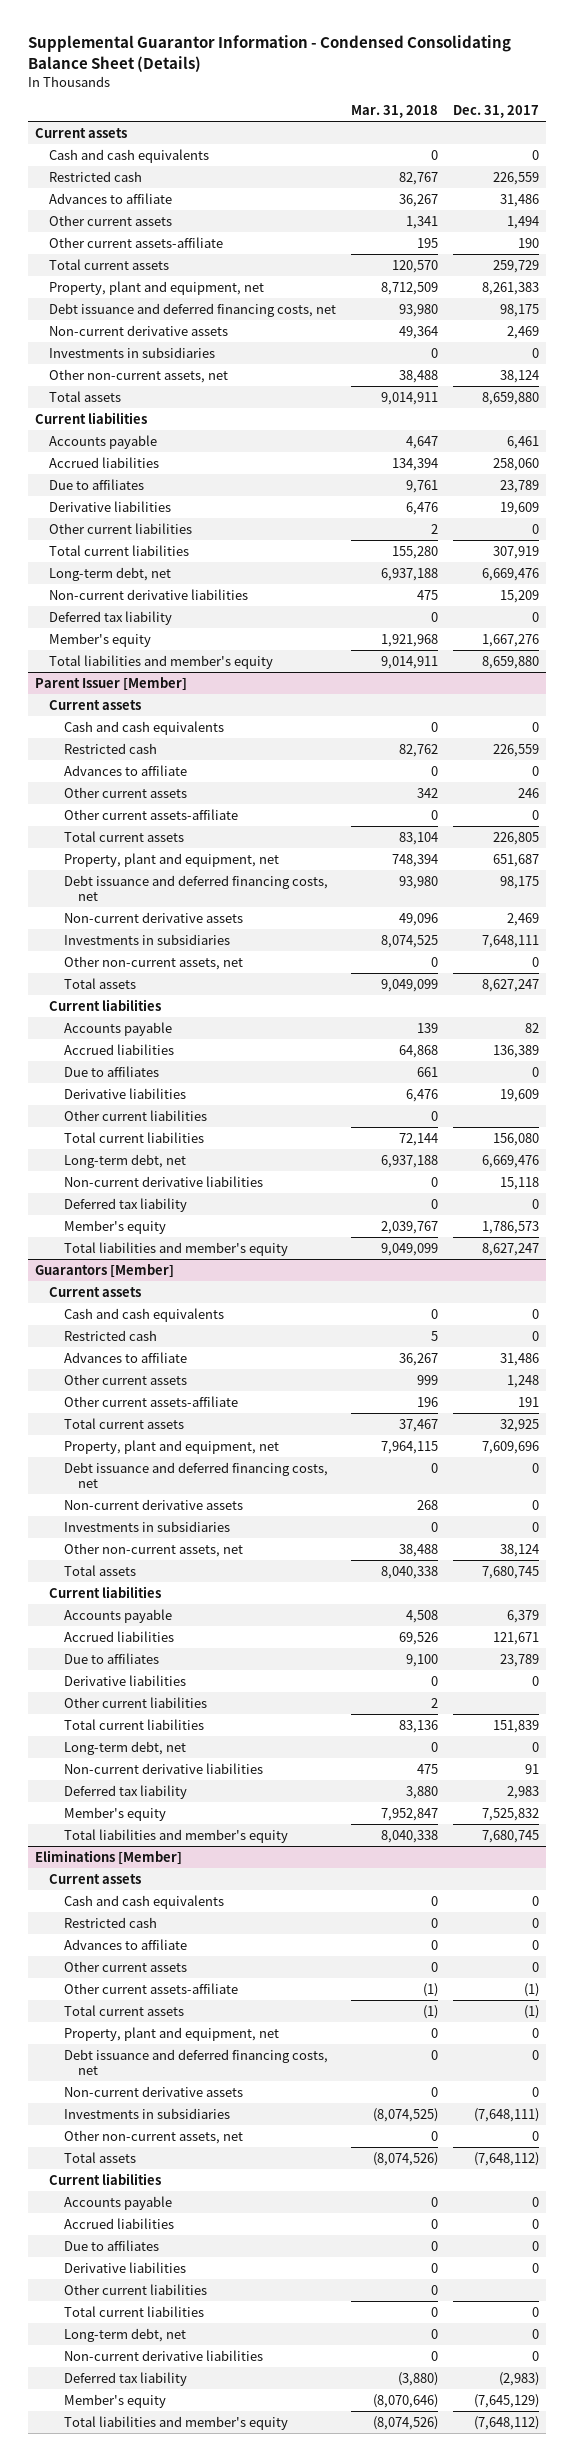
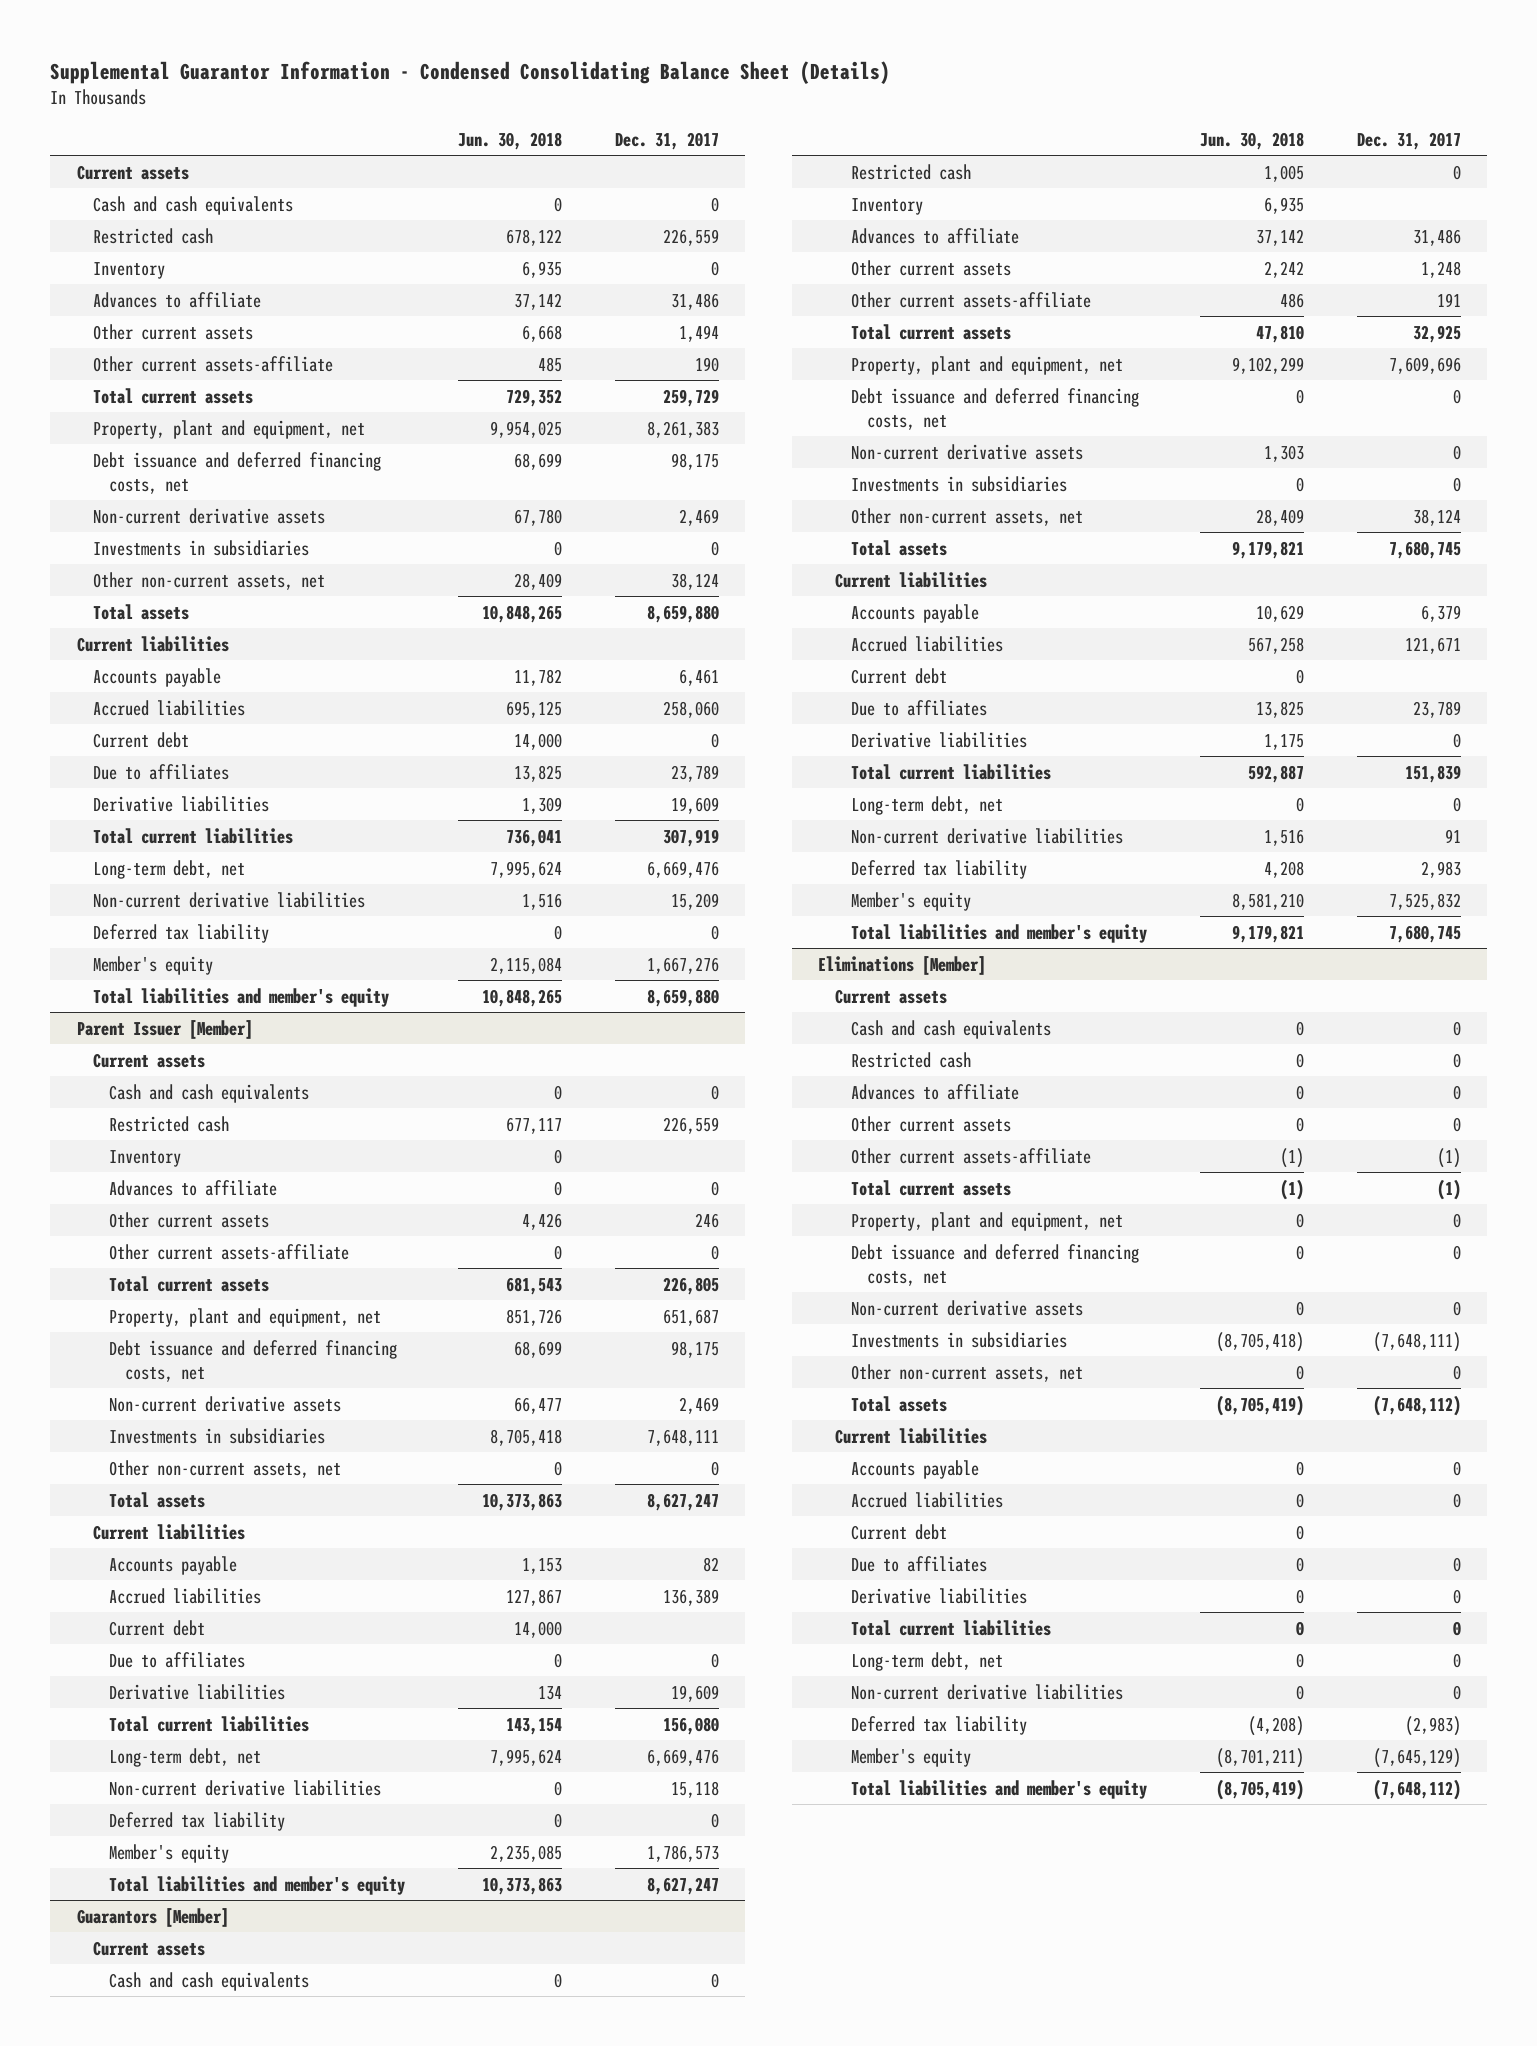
[351,105,439,119] Mar. 31, 2018 -> none
none -> [457,131,562,150] Jun. 30, 2018
none -> [92,261,165,279] Inventory
none -> [92,731,189,748] Current debt
[49,522,193,534] Other current liabilities -> none
none -> [109,1149,182,1167] Inventory
none -> [109,1619,206,1636] Current debt
[63,1109,207,1121] Other current liabilities -> none
none -> [850,197,923,215] Inventory
none -> [850,667,947,684] Current debt
[63,1696,207,1708] Other current liabilities -> none
none -> [850,1523,947,1540] Current debt
[63,2283,207,2295] Other current liabilities -> none

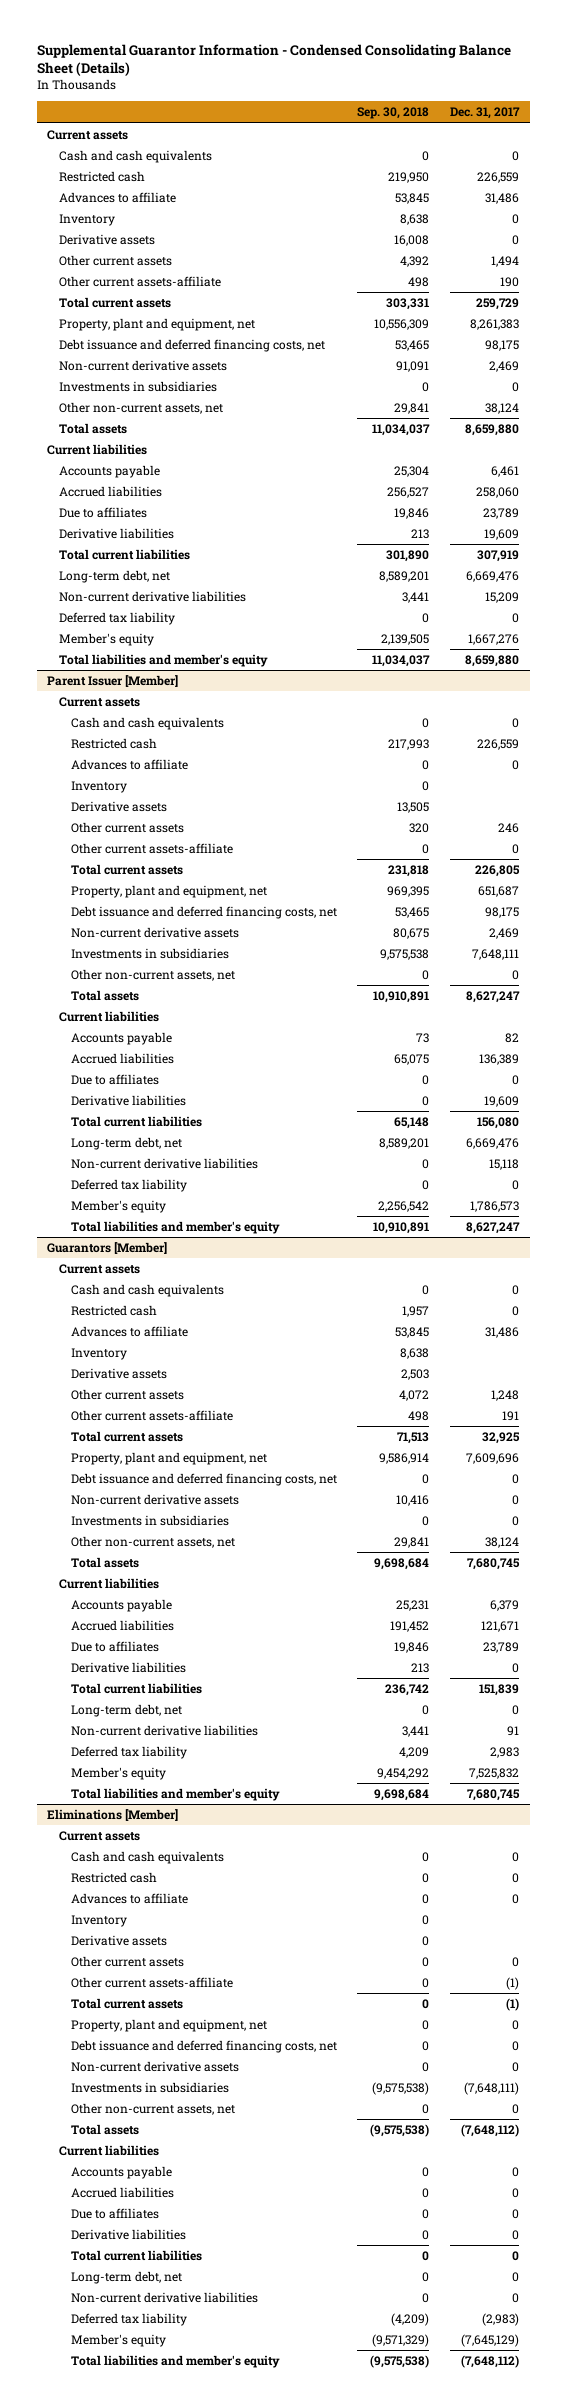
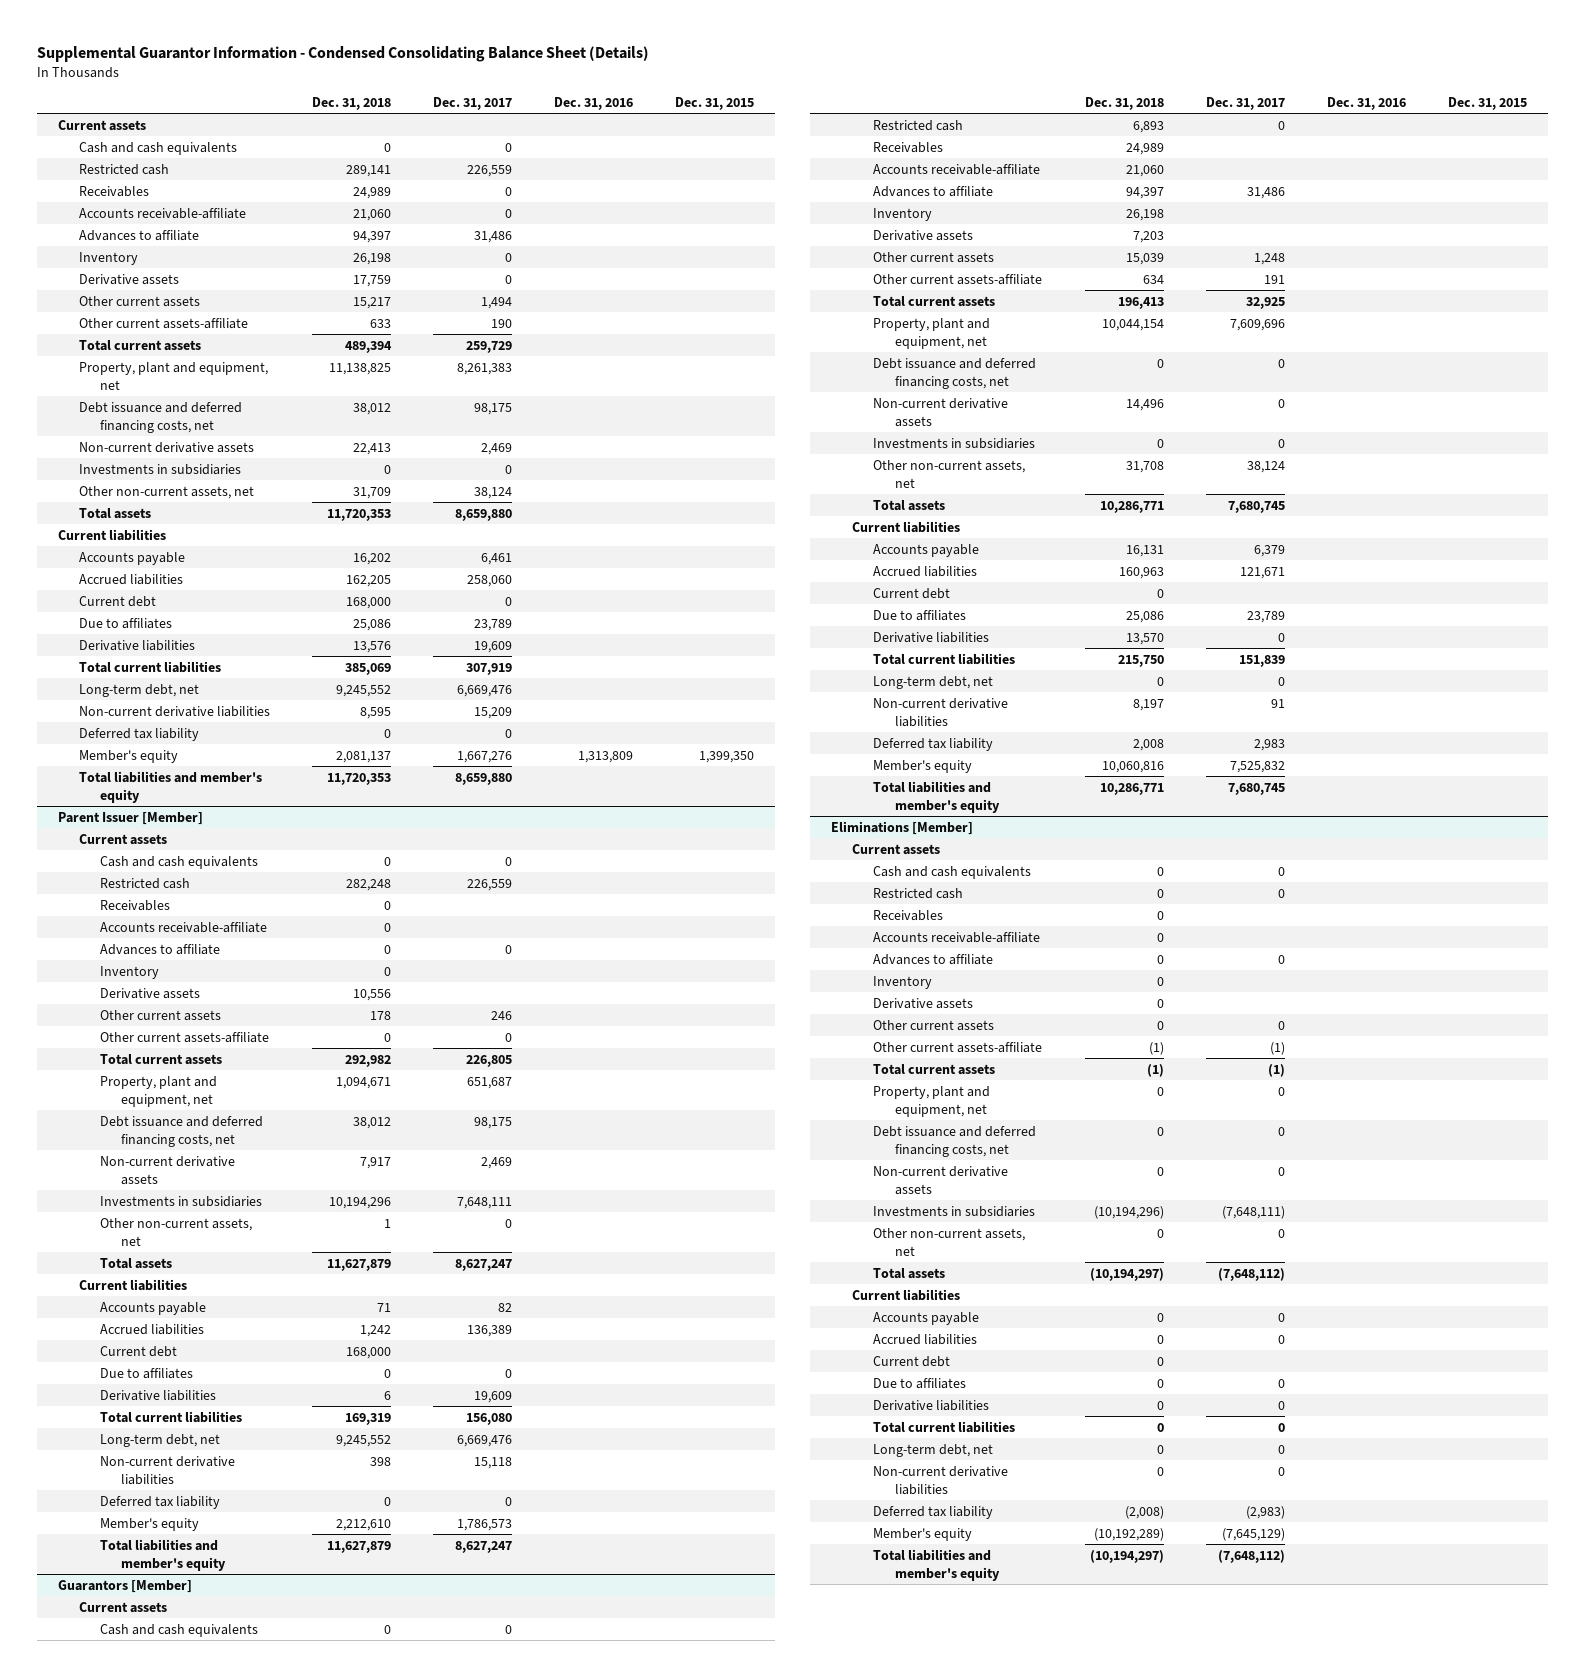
[357,107,430,120] Sep. 30, 2018 -> none
none -> [311,97,391,111] Dec. 31, 2018
none -> [553,97,633,111] Dec. 31, 2016
none -> [674,97,754,111] Dec. 31, 2015
none -> [78,185,149,197] Receivables
none -> [78,207,246,219] Accounts receivable-affiliate
none -> [78,595,156,607] Current debt
none -> [100,899,171,911] Receivables
none -> [100,921,268,933] Accounts receivable-affiliate
none -> [100,1345,178,1357] Current debt
none -> [873,141,944,153] Receivables
none -> [873,163,1041,175] Accounts receivable-affiliate
none -> [873,587,951,599] Current debt
none -> [873,909,944,921] Receivables
none -> [873,931,1041,943] Accounts receivable-affiliate
none -> [873,1355,951,1367] Current debt

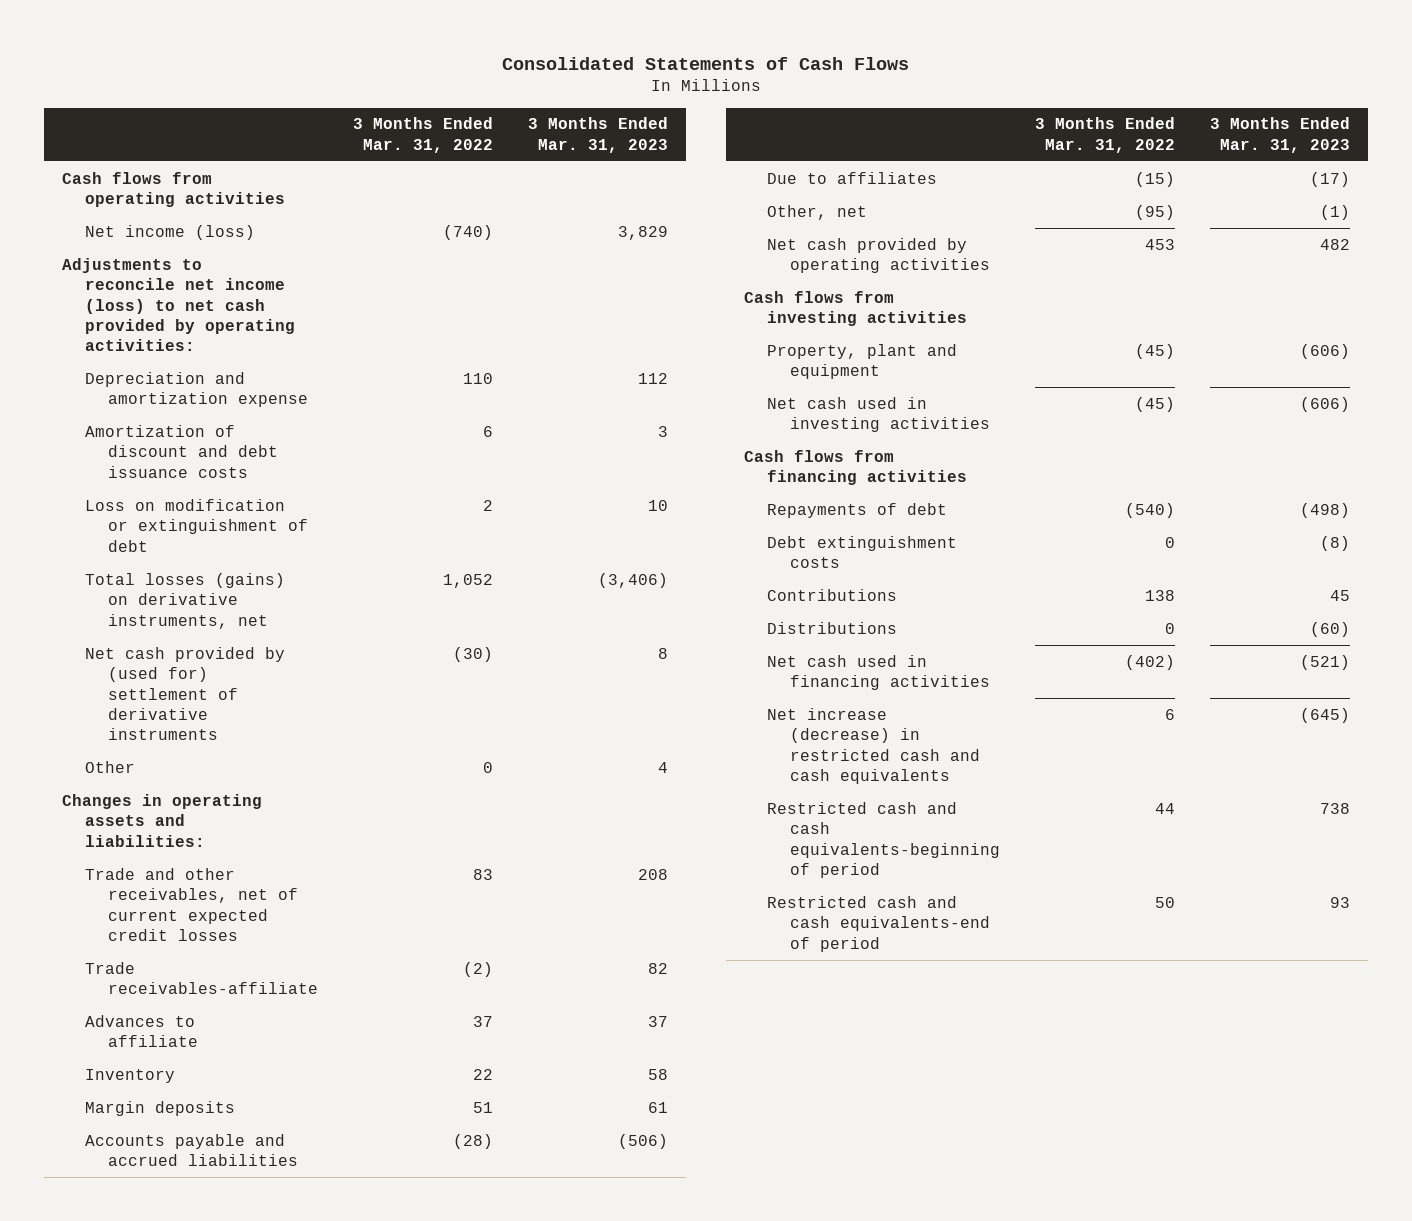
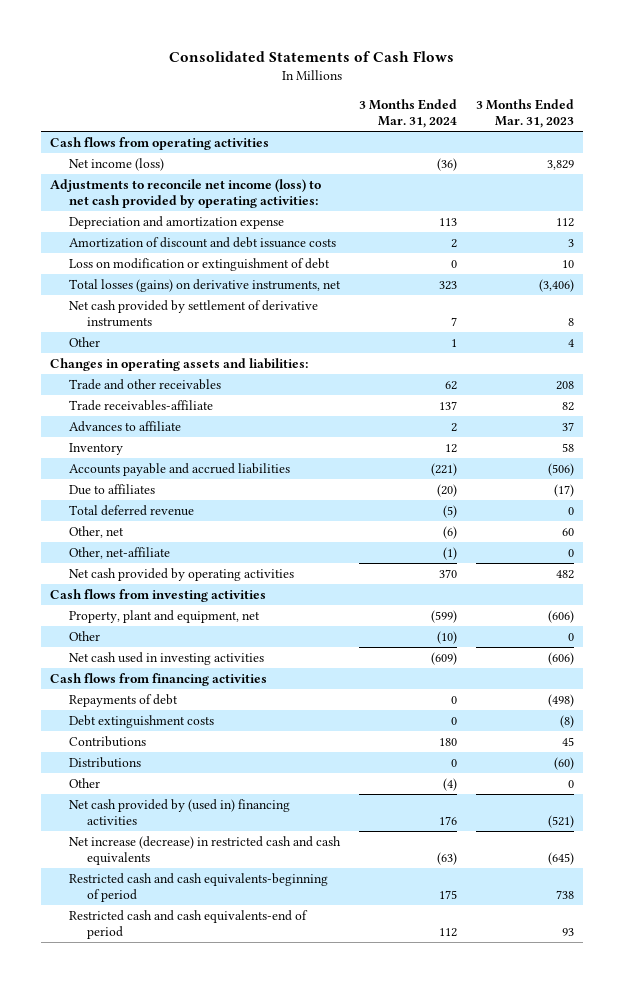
[353,117,494,153] 3 Months Ended Mar. 31, 2022 -> none
none -> [358,99,457,129] 3 Months Ended Mar. 31, 2024
[85,646,286,741] Net cash provided by (used for) settlement of derivative instruments -> [68,300,318,327] Net cash provided by settlement of derivative instruments
[85,867,299,941] Trade and other receivables, net of current expected credit losses -> [68,379,221,391] Trade and other receivables
[85,1100,236,1116] Margin deposits -> none
none -> [68,505,194,517] Total deferred revenue
[1320,204,1351,220] (1) -> [561,528,574,537] 60
none -> [68,547,170,560] Other, net-affiliate
[766,343,957,380] Property, plant and equipment -> [68,610,260,624] Property, plant and equipment, net
none -> [68,631,100,642] Other
none -> [68,778,100,789] Other
[766,654,991,691] Net cash used in financing activities -> [68,799,290,825] Net cash provided by (used in) financing activities

